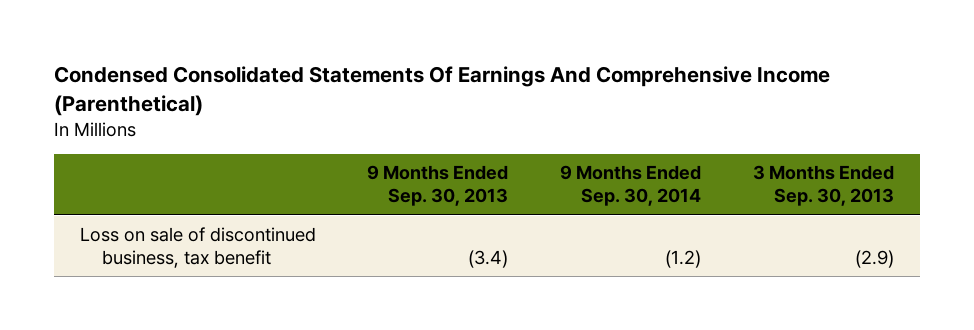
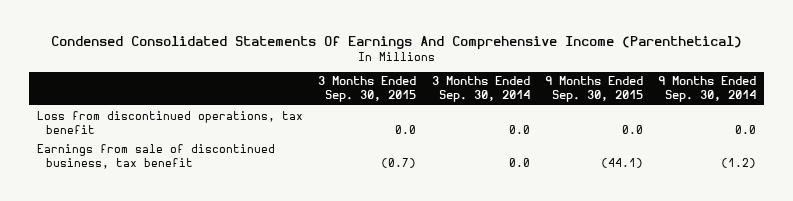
[367,165,509,207] 9 Months Ended Sep. 30, 2013 -> none
[753,165,895,207] 3 Months Ended Sep. 30, 2013 -> none
none -> [318,76,417,103] 3 Months Ended Sep. 30, 2015
none -> [431,76,530,103] 3 Months Ended Sep. 30, 2014
none -> [544,76,643,103] 9 Months Ended Sep. 30, 2015
none -> [37,110,304,134] Loss from discontinued operations, tax benefit
[79,227,316,269] Loss on sale of discontinued business, tax benefit -> [37,143,276,169] Earnings from sale of discontinued business, tax benefit

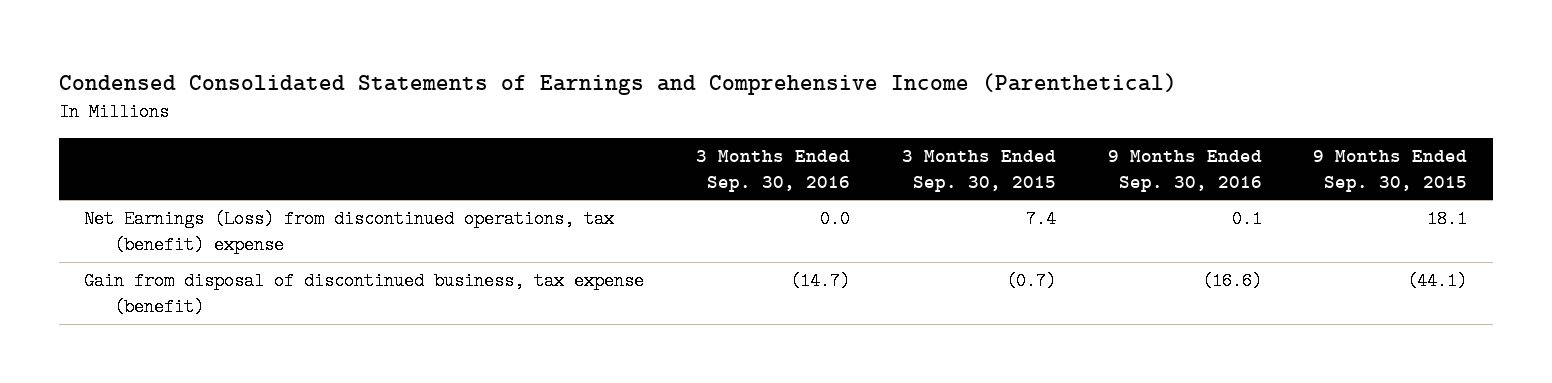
[50,36,742,51] Condensed Consolidated Statements Of Earnings And Comprehensive Income (Parenthetical) -> [58,72,1177,95] Condensed Consolidated Statements of Earnings and Comprehensive Income (Parenthetical)
[431,76,530,103] 3 Months Ended Sep. 30, 2014 -> none
[658,76,757,103] 9 Months Ended Sep. 30, 2014 -> none
none -> [696,149,851,192] 3 Months Ended Sep. 30, 2016
none -> [1107,149,1262,192] 9 Months Ended Sep. 30, 2016
[37,110,304,134] Loss from discontinued operations, tax benefit -> [84,210,615,255] Net Earnings (Loss) from discontinued operations, tax (benefit) expense
[395,124,417,134] 0.0 -> [1025,210,1056,229] 7.4
[621,124,643,134] 0.0 -> [1427,210,1468,229] 18.1
[37,143,276,169] Earnings from sale of discontinued business, tax benefit -> [84,272,645,317] Gain from disposal of discontinued business, tax expense (benefit)

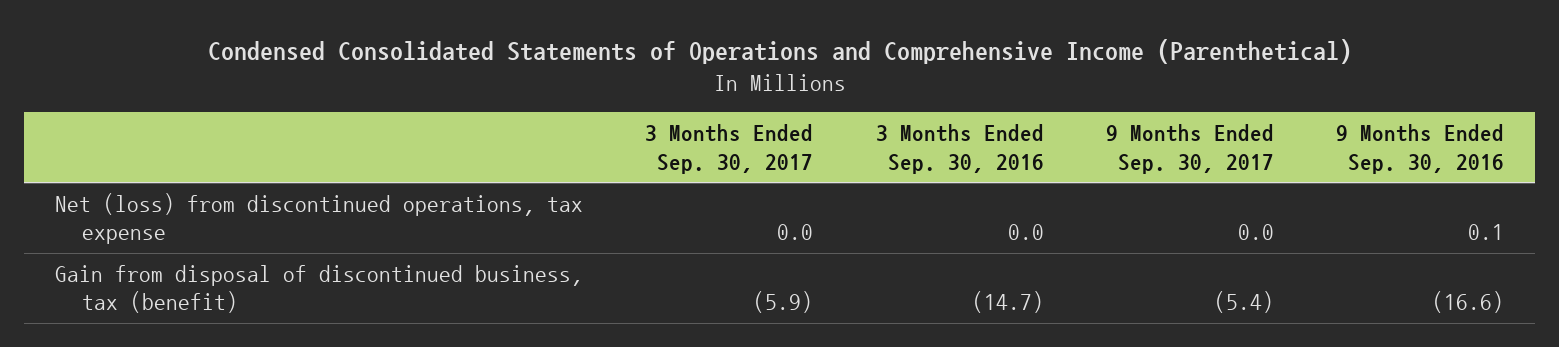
[58,72,1177,95] Condensed Consolidated Statements of Earnings and Comprehensive Income (Parenthetical) -> [207,39,1352,65] Condensed Consolidated Statements of Operations and Comprehensive Income (Parenthetical)
[901,149,1056,192] 3 Months Ended Sep. 30, 2015 -> none
[1313,149,1468,192] 9 Months Ended Sep. 30, 2015 -> none
none -> [645,124,814,174] 3 Months Ended Sep. 30, 2017
none -> [1105,124,1274,174] 9 Months Ended Sep. 30, 2017
[84,210,615,255] Net Earnings (Loss) from discontinued operations, tax (benefit) expense -> [55,193,584,245] Net (loss) from discontinued operations, tax expense
[84,272,645,317] Gain from disposal of discontinued business, tax expense (benefit) -> [55,265,584,314] Gain from disposal of discontinued business, tax (benefit)

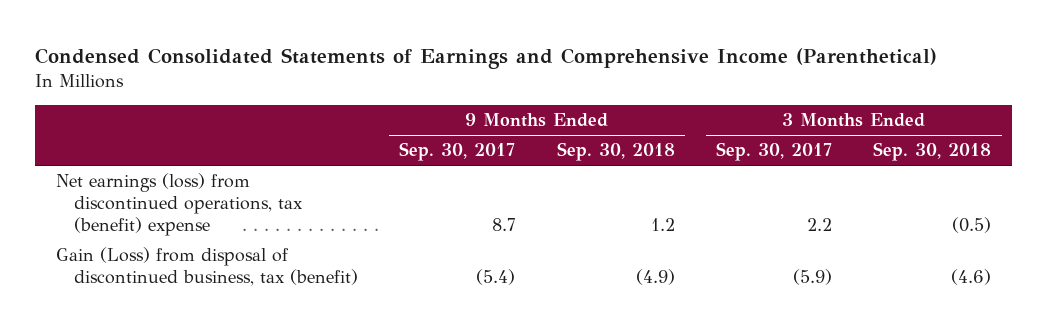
[207,39,1352,65] Condensed Consolidated Statements of Operations and Comprehensive Income (Parenthetical) -> [34,47,937,69] Condensed Consolidated Statements of Earnings and Comprehensive Income (Parenthetical)
[875,124,1044,174] 3 Months Ended Sep. 30, 2016 -> none
[1336,124,1505,174] 9 Months Ended Sep. 30, 2016 -> none
none -> [556,142,675,162] Sep. 30, 2018
none -> [873,142,992,162] Sep. 30, 2018
[55,193,584,245] Net (loss) from discontinued operations, tax expense -> [55,173,304,237] Net earnings (loss) from discontinued operations, tax (benefit) expense
[777,224,814,241] 0.0 -> [807,218,833,232] 2.2
[1237,224,1274,241] 0.0 -> [492,218,516,232] 8.7
[55,265,584,314] Gain from disposal of discontinued business, tax (benefit) -> [55,247,359,287] Gain (Loss) from disposal of discontinued business, tax (benefit)

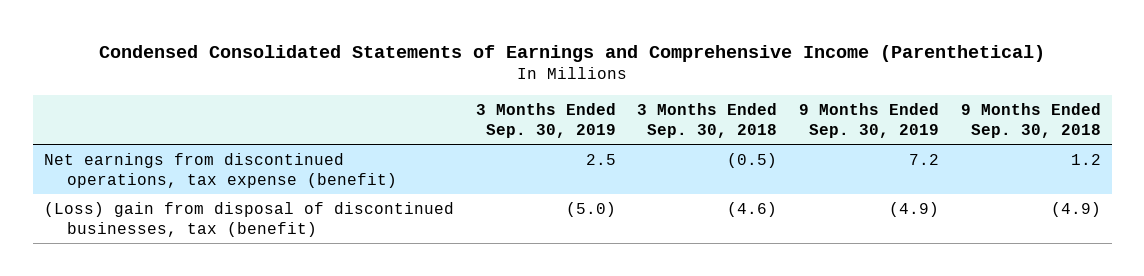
[399,142,516,162] Sep. 30, 2017 -> none
[716,142,833,162] Sep. 30, 2017 -> none
none -> [475,103,616,138] 3 Months Ended Sep. 30, 2019
none -> [798,103,939,138] 9 Months Ended Sep. 30, 2019
[55,173,304,237] Net earnings (loss) from discontinued operations, tax (benefit) expense -> [43,153,398,188] Net earnings from discontinued operations, tax expense (benefit)
[55,247,359,287] Gain (Loss) from disposal of discontinued business, tax (benefit) -> [43,202,454,237] (Loss) gain from disposal of discontinued businesses, tax (benefit)

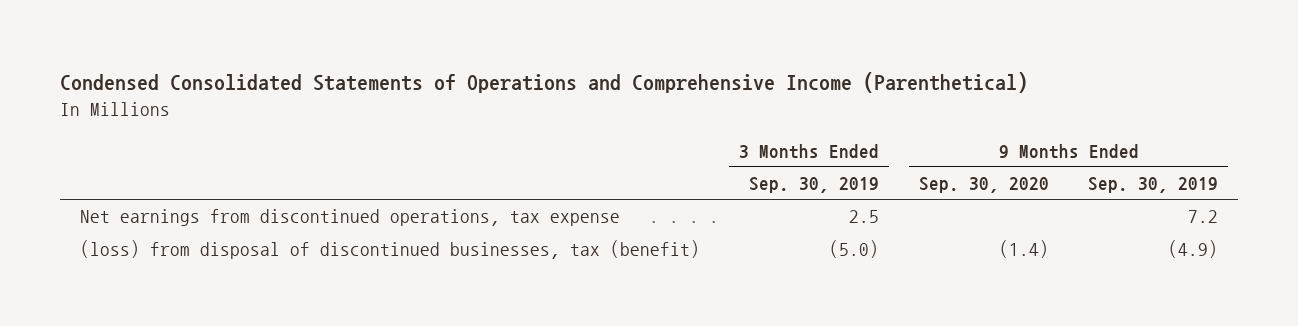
[99,44,1046,62] Condensed Consolidated Statements of Earnings and Comprehensive Income (Parenthetical) -> [59,72,1028,94] Condensed Consolidated Statements of Operations and Comprehensive Income (Parenthetical)
[637,103,778,138] 3 Months Ended Sep. 30, 2018 -> none
[960,103,1101,138] 9 Months Ended Sep. 30, 2018 -> none
none -> [918,177,1049,194] Sep. 30, 2020
[43,153,398,188] Net earnings from discontinued operations, tax expense (benefit) -> [79,209,620,227] Net earnings from discontinued operations, tax expense
[43,202,454,237] (Loss) gain from disposal of discontinued businesses, tax (benefit) -> [79,240,700,260] (loss) from disposal of discontinued businesses, tax (benefit)

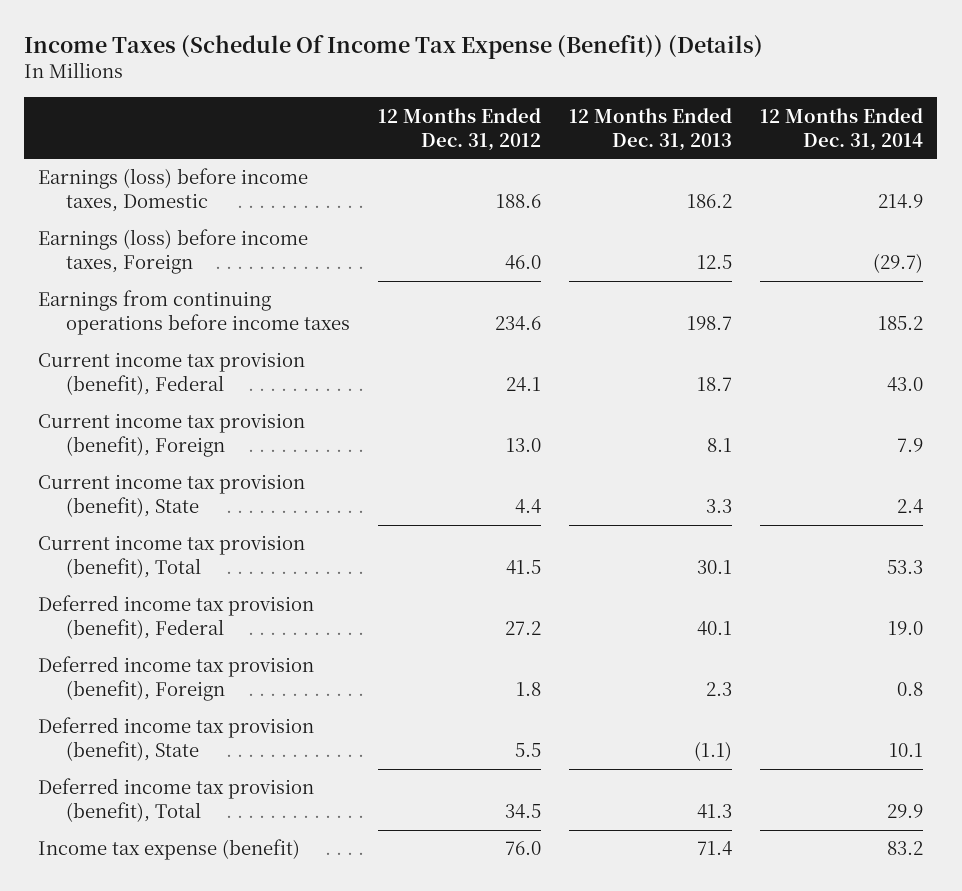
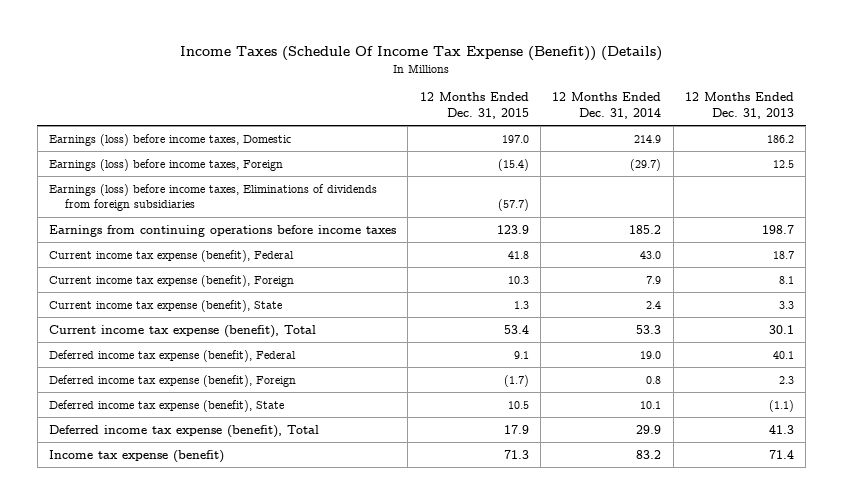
[378,107,542,151] 12 Months Ended Dec. 31, 2012 -> none
none -> [419,92,529,120] 12 Months Ended Dec. 31, 2015
none -> [49,183,378,212] Earnings (loss) before income taxes, Eliminations of dividends from foreign subsidiaries
[38,352,306,396] Current income tax provision (benefit), Federal -> [49,249,295,262] Current income tax expense (benefit), Federal
[38,413,306,458] Current income tax provision (benefit), Foreign -> [49,274,295,287] Current income tax expense (benefit), Foreign
[38,474,306,518] Current income tax provision (benefit), State -> [49,299,283,312] Current income tax expense (benefit), State
[38,535,306,579] Current income tax provision (benefit), Total -> [49,324,317,338] Current income tax expense (benefit), Total
[38,595,315,640] Deferred income tax provision (benefit), Federal -> [49,349,297,362] Deferred income tax expense (benefit), Federal
[38,656,315,702] Deferred income tax provision (benefit), Foreign -> [49,374,297,387] Deferred income tax expense (benefit), Foreign
[38,717,315,762] Deferred income tax provision (benefit), State -> [49,399,285,412] Deferred income tax expense (benefit), State
[38,778,315,823] Deferred income tax provision (benefit), Total -> [49,424,320,438] Deferred income tax expense (benefit), Total

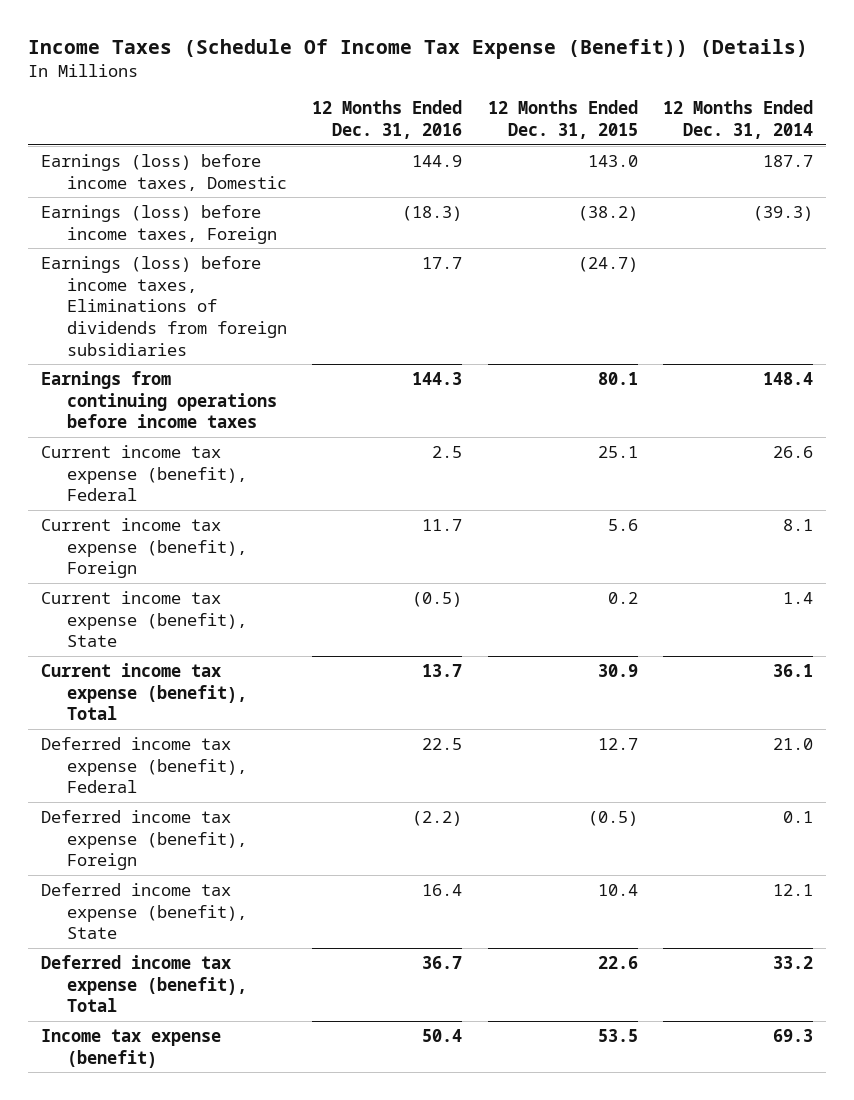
[684,92,794,120] 12 Months Ended Dec. 31, 2013 -> none
none -> [312,100,463,139] 12 Months Ended Dec. 31, 2016
[501,134,529,143] 197.0 -> [587,154,638,167] 143.0
[634,134,662,143] 214.9 -> [763,154,814,167] 187.7
[497,158,529,171] (15.4) -> [577,205,638,221] (38.2)
[630,158,662,171] (29.7) -> [753,205,814,221] (39.3)
[497,199,529,212] (57.7) -> [577,256,638,272] (24.7)
[496,224,529,234] 123.9 -> [597,371,638,385] 80.1
[629,224,662,234] 185.2 -> [763,371,814,385] 148.4
[507,250,529,259] 41.8 -> [597,445,638,458] 25.1
[640,250,662,259] 43.0 -> [773,445,814,458] 26.6
[507,275,529,284] 10.3 -> [607,518,638,531] 5.6
[646,275,662,284] 7.9 -> [783,518,814,531] 8.1
[513,300,529,309] 1.3 -> [607,591,638,604] 0.2
[646,300,662,309] 2.4 -> [783,591,814,604] 1.4
[503,324,529,334] 53.4 -> [597,663,638,677] 30.9
[636,324,662,334] 53.3 -> [773,663,814,677] 36.1
[513,350,529,359] 9.1 -> [597,737,638,750] 12.7
[640,350,662,359] 19.0 -> [773,737,814,750] 21.0
[503,374,529,387] (1.7) -> [587,810,638,826] (0.5)
[646,375,662,384] 0.8 -> [783,810,814,823] 0.1
[507,400,529,409] 10.5 -> [597,883,638,896] 10.4
[640,400,662,409] 10.1 -> [773,883,814,896] 12.1
[503,424,529,434] 17.9 -> [597,955,638,969] 22.6
[636,424,662,434] 29.9 -> [773,955,814,969] 33.2
[503,449,529,459] 71.3 -> [597,1028,638,1042] 53.5
[636,449,662,459] 83.2 -> [773,1028,814,1042] 69.3

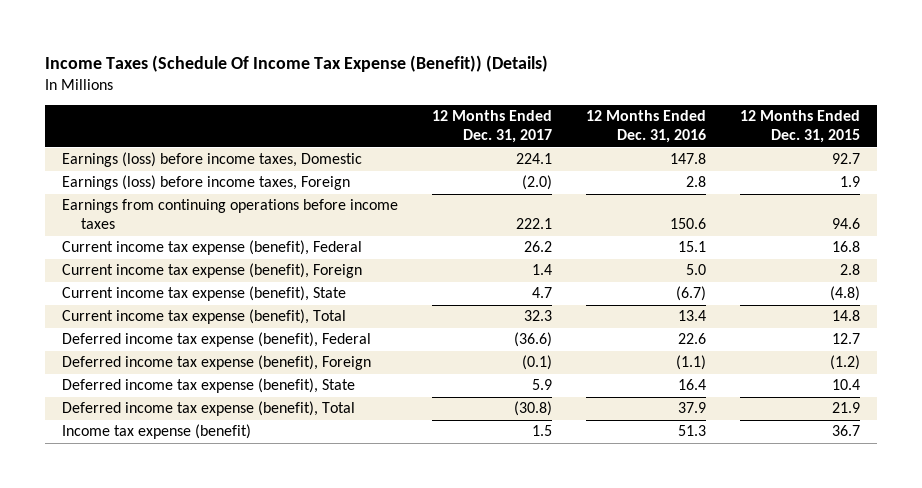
[663,100,814,139] 12 Months Ended Dec. 31, 2014 -> none
none -> [431,110,552,144] 12 Months Ended Dec. 31, 2017
[40,255,287,356] Earnings (loss) before income taxes, Eliminations of dividends from foreign subsidiaries -> none
[412,154,463,167] 144.9 -> [670,153,707,165] 147.8
[587,154,638,167] 143.0 -> [832,153,861,165] 92.7
[402,205,463,221] (18.3) -> [686,176,707,188] 2.8
[577,205,638,221] (38.2) -> [840,176,861,188] 1.9
[412,371,463,385] 144.3 -> [670,218,707,230] 150.6
[597,371,638,385] 80.1 -> [832,218,861,230] 94.6
[432,445,463,458] 2.5 -> [678,241,707,253] 15.1
[597,445,638,458] 25.1 -> [832,241,861,253] 16.8
[422,518,463,531] 11.7 -> [686,264,707,276] 5.0
[607,518,638,531] 5.6 -> [840,264,861,276] 2.8
[412,591,463,607] (0.5) -> [676,286,707,302] (6.7)
[607,591,638,604] 0.2 -> [830,286,861,302] (4.8)
[422,663,463,677] 13.7 -> [678,310,707,322] 13.4
[597,663,638,677] 30.9 -> [832,310,861,322] 14.8
[422,737,463,750] 22.5 -> [678,333,707,345] 22.6
[412,810,463,826] (2.2) -> [676,355,707,371] (1.1)
[587,810,638,826] (0.5) -> [830,355,861,371] (1.2)
[422,955,463,969] 36.7 -> [678,402,707,414] 37.9
[597,955,638,969] 22.6 -> [832,402,861,414] 21.9
[422,1028,463,1042] 50.4 -> [678,425,707,437] 51.3
[597,1028,638,1042] 53.5 -> [832,425,861,437] 36.7

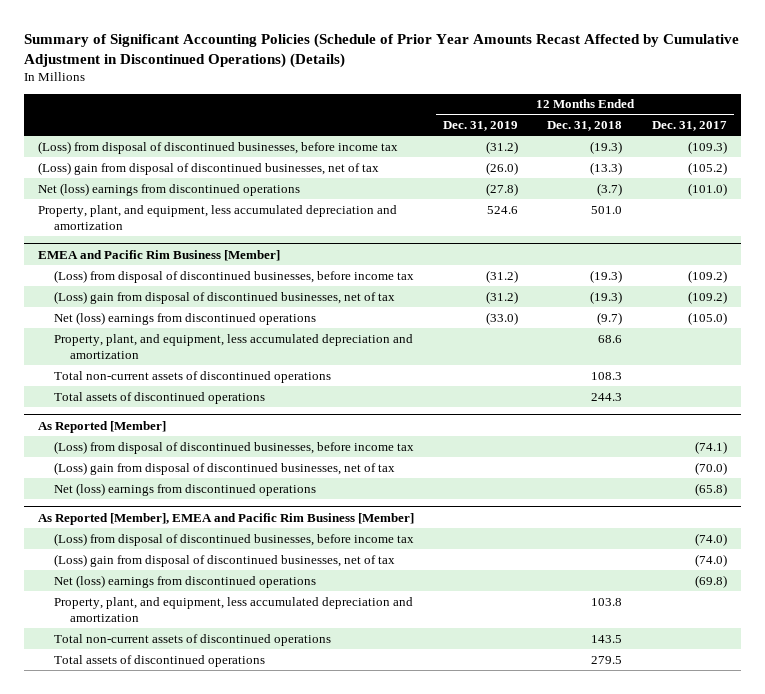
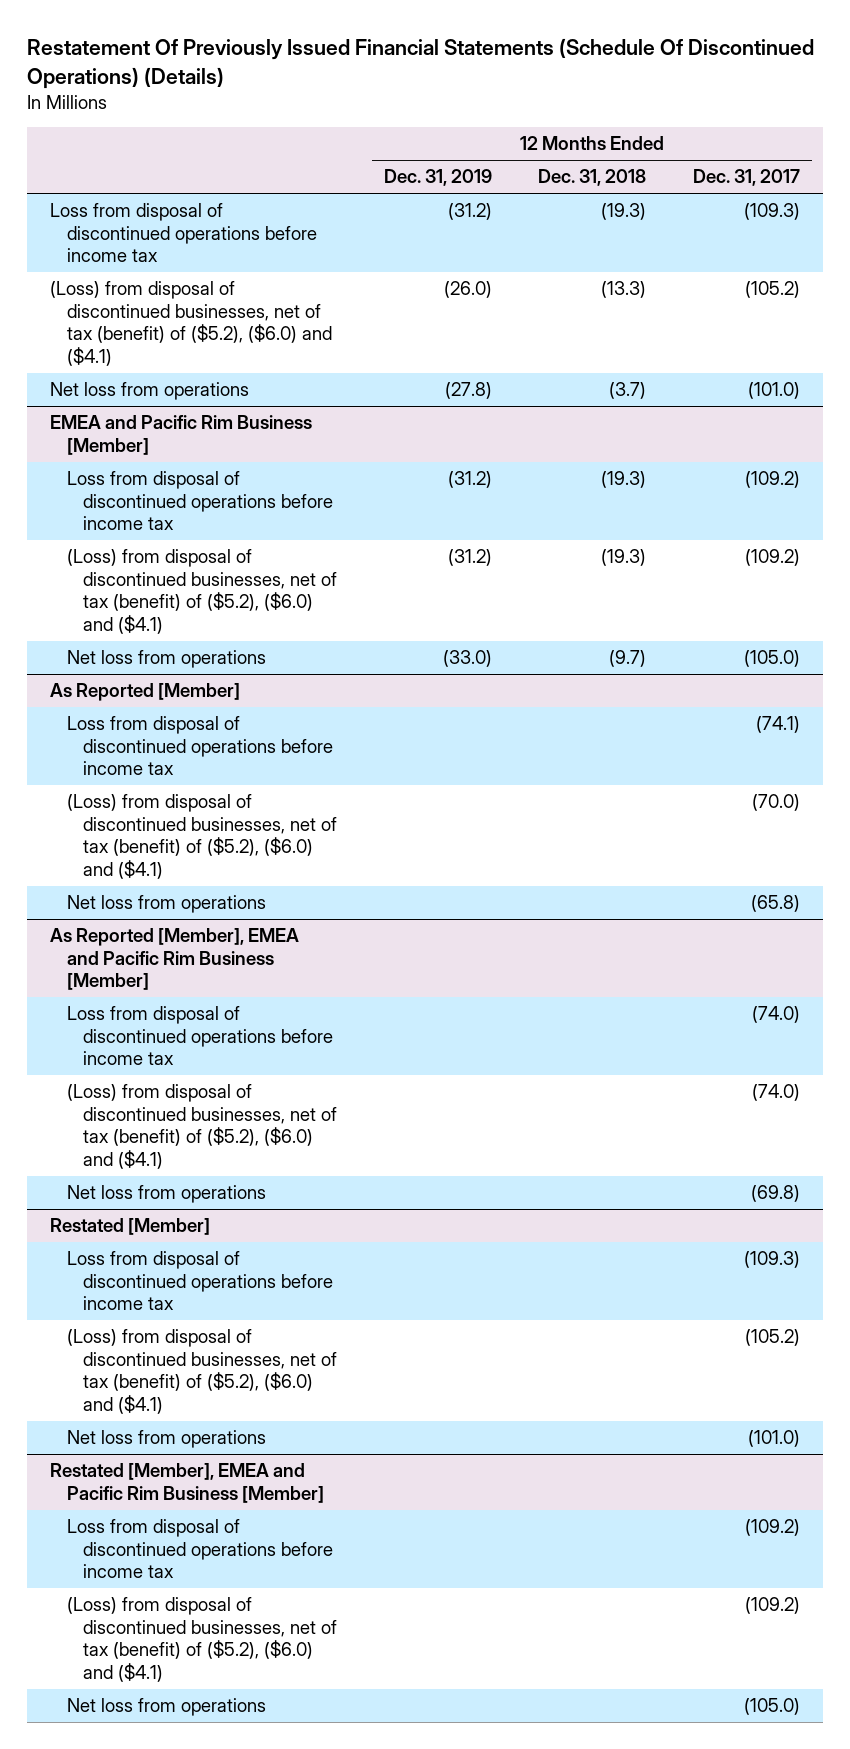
[23,32,739,68] Summary of Significant Accounting Policies (Schedule of Prior Year Amounts Recast Affected by Cumulative Adjustment in Discontinued Operations) (Details) -> [26,38,814,89] Restatement Of Previously Issued Financial Statements (Schedule Of Discontinued Operations) (Details)
[38,204,398,230] Property, plant, and equipment, less accumulated depreciation and amortization -> none
[38,140,399,154] (Loss) from disposal of discontinued businesses, before income tax -> [50,203,317,263] Loss from disposal of discontinued operations before income tax
[38,161,380,175] (Loss) gain from disposal of discontinued businesses, net of tax -> [50,281,332,366] (Loss) from disposal of discontinued businesses, net of tax (benefit) of ($5.2), ($6.0) and ($4.1)
[38,182,301,196] Net (loss) earnings from discontinued operations -> [50,382,250,401] Net loss from operations
[54,333,414,359] Property, plant, and equipment, less accumulated depreciation and amortization -> none
[54,370,332,383] Total non-current assets of discontinued operations -> none
[54,391,266,404] Total assets of discontinued operations -> none
[54,269,415,283] (Loss) from disposal of discontinued businesses, before income tax -> [66,471,333,531] Loss from disposal of discontinued operations before income tax
[54,290,396,304] (Loss) gain from disposal of discontinued businesses, net of tax -> [66,549,337,634] (Loss) from disposal of discontinued businesses, net of tax (benefit) of ($5.2), ($6.0) and ($4.1)
[54,311,317,325] Net (loss) earnings from discontinued operations -> [66,650,266,669] Net loss from operations
[54,440,415,454] (Loss) from disposal of discontinued businesses, before income tax -> [66,716,333,776] Loss from disposal of discontinued operations before income tax
[54,461,396,475] (Loss) gain from disposal of discontinued businesses, net of tax -> [66,794,337,879] (Loss) from disposal of discontinued businesses, net of tax (benefit) of ($5.2), ($6.0) and ($4.1)
[54,482,317,496] Net (loss) earnings from discontinued operations -> [66,895,266,914] Net loss from operations
[54,596,414,622] Property, plant, and equipment, less accumulated depreciation and amortization -> none
[54,633,332,646] Total non-current assets of discontinued operations -> none
[54,654,266,667] Total assets of discontinued operations -> none
[54,532,415,546] (Loss) from disposal of discontinued businesses, before income tax -> [66,1006,333,1066] Loss from disposal of discontinued operations before income tax
[54,553,396,567] (Loss) gain from disposal of discontinued businesses, net of tax -> [66,1084,337,1169] (Loss) from disposal of discontinued businesses, net of tax (benefit) of ($5.2), ($6.0) and ($4.1)
[54,574,317,588] Net (loss) earnings from discontinued operations -> [66,1185,266,1204] Net loss from operations
none -> [50,1218,211,1236] Restated [Member]
none -> [66,1251,333,1311] Loss from disposal of discontinued operations before income tax
none -> [66,1329,337,1414] (Loss) from disposal of discontinued businesses, net of tax (benefit) of ($5.2), ($6.0) and ($4.1)
none -> [66,1430,266,1449] Net loss from operations
none -> [50,1463,324,1503] Restated [Member], EMEA and Pacific Rim Business [Member]
none -> [66,1519,333,1579] Loss from disposal of discontinued operations before income tax
none -> [66,1597,337,1682] (Loss) from disposal of discontinued businesses, net of tax (benefit) of ($5.2), ($6.0) and ($4.1)
none -> [66,1698,266,1717] Net loss from operations

